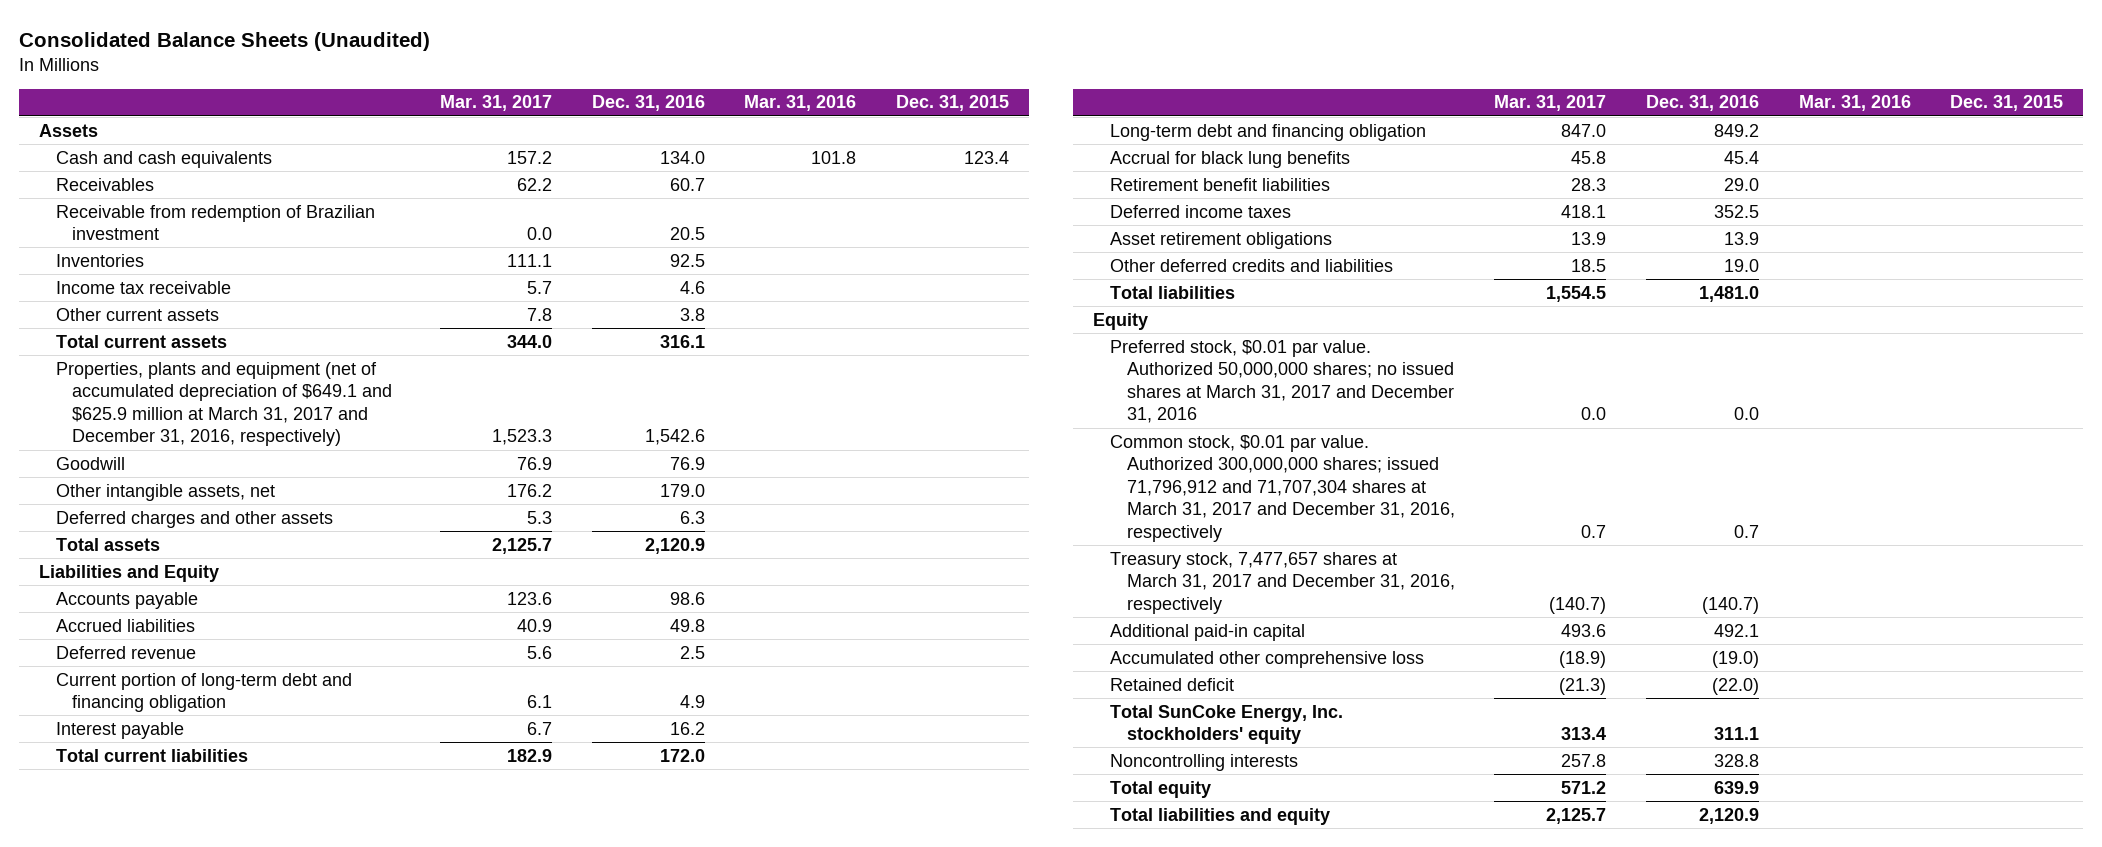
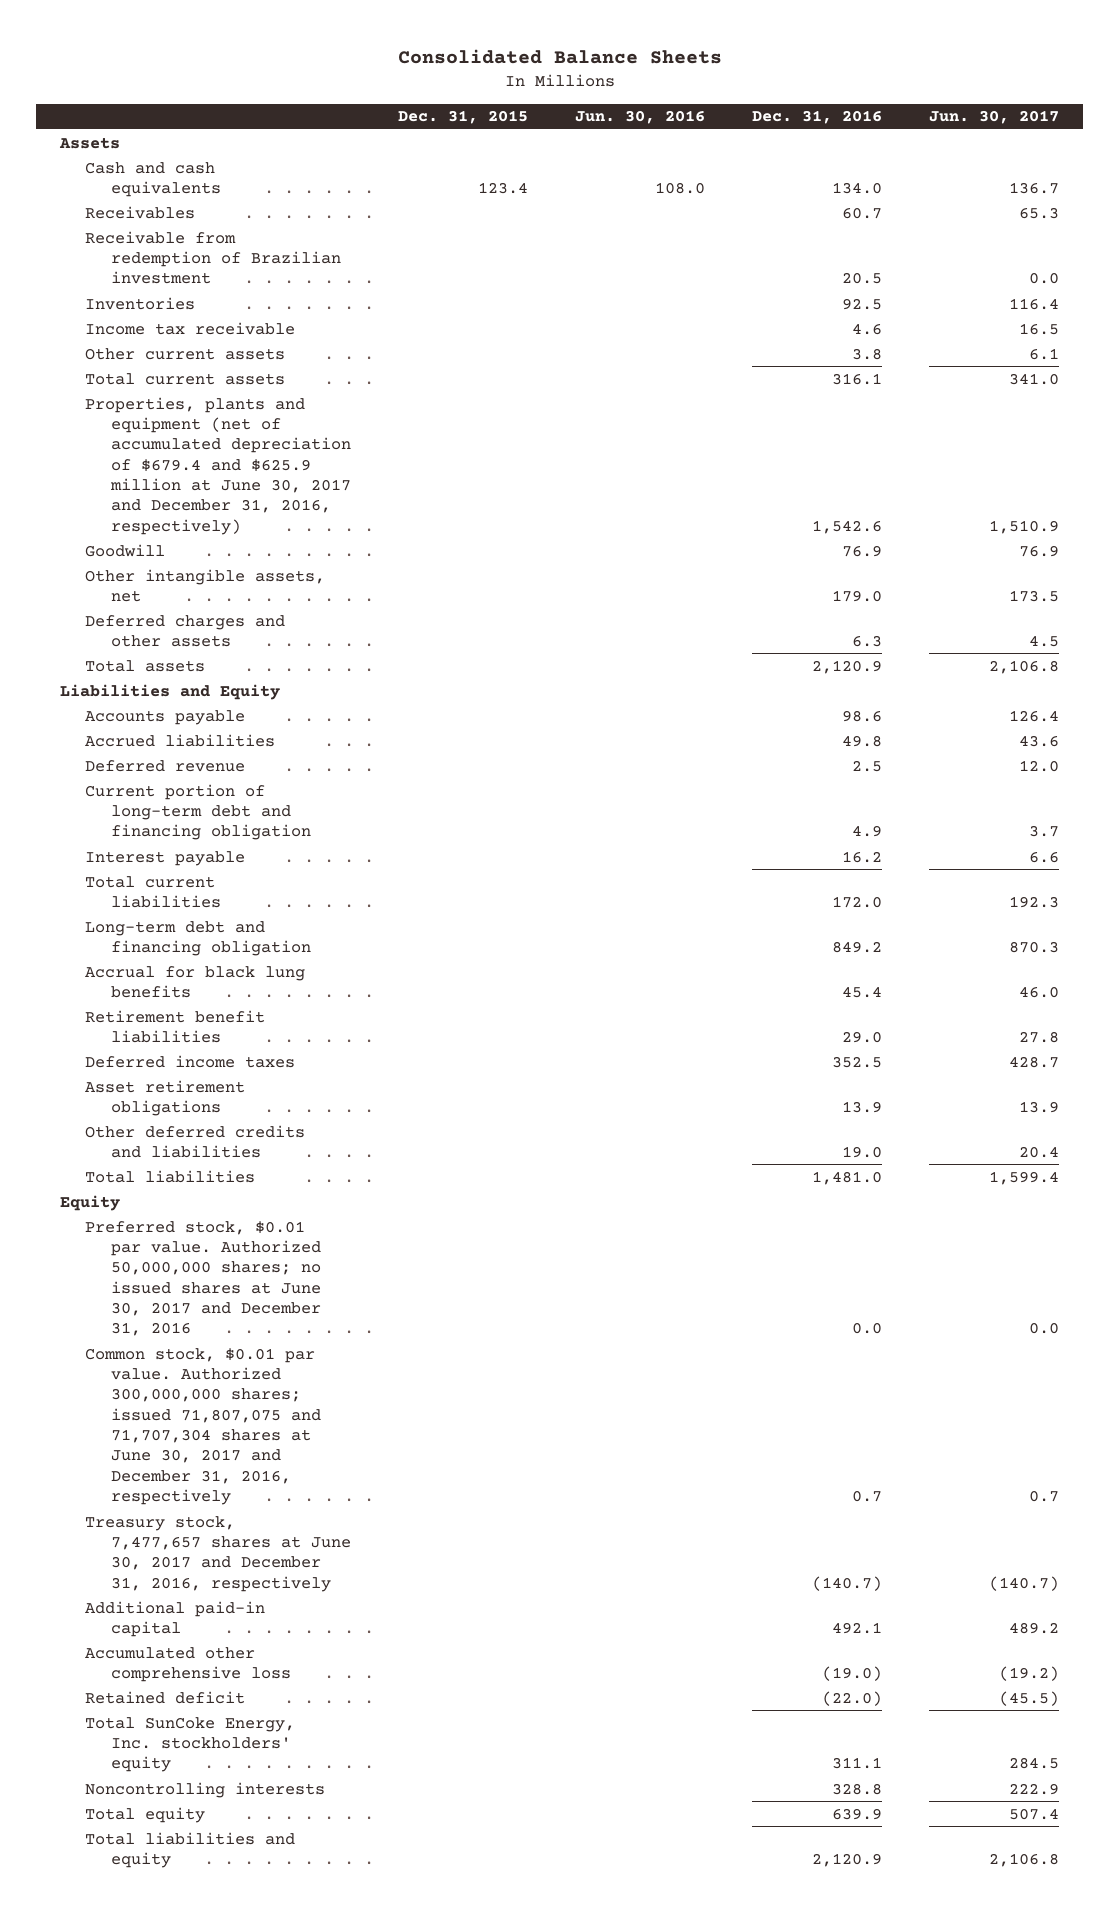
[18,31,430,51] Consolidated Balance Sheets (Unaudited) -> [397,49,722,65] Consolidated Balance Sheets
[439,95,552,112] Mar. 31, 2017 -> none
[744,95,857,112] Mar. 31, 2016 -> none
none -> [574,110,705,125] Jun. 30, 2016
none -> [929,110,1060,125] Jun. 30, 2017
[55,361,393,447] Properties, plants and equipment (net of accumulated depreciation of $649.1 and $625.9 million at March 31, 2017 and December 31, 2016, respectively) -> [85,396,351,535] Properties, plants and equipment (net of accumulated depreciation of $679.4 and $625.9 million at June 30, 2017 and December 31, 2016, respectively)
[1110,339,1454,424] Preferred stock, $0.01 par value. Authorized 50,000,000 shares; no issued shares at March 31, 2017 and December 31, 2016 -> [85,1220,321,1337] Preferred stock, $0.01 par value. Authorized 50,000,000 shares; no issued shares at June 30, 2017 and December 31, 2016
[1110,434,1455,542] Common stock, $0.01 par value. Authorized 300,000,000 shares; issued 71,796,912 and 71,707,304 shares at March 31, 2017 and December 31, 2016, respectively -> [85,1347,321,1506] Common stock, $0.01 par value. Authorized 300,000,000 shares; issued 71,807,075 and 71,707,304 shares at June 30, 2017 and December 31, 2016, respectively
[1110,551,1455,614] Treasury stock, 7,477,657 shares at March 31, 2017 and December 31, 2016, respectively -> [85,1515,351,1592] Treasury stock, 7,477,657 shares at June 30, 2017 and December 31, 2016, respectively

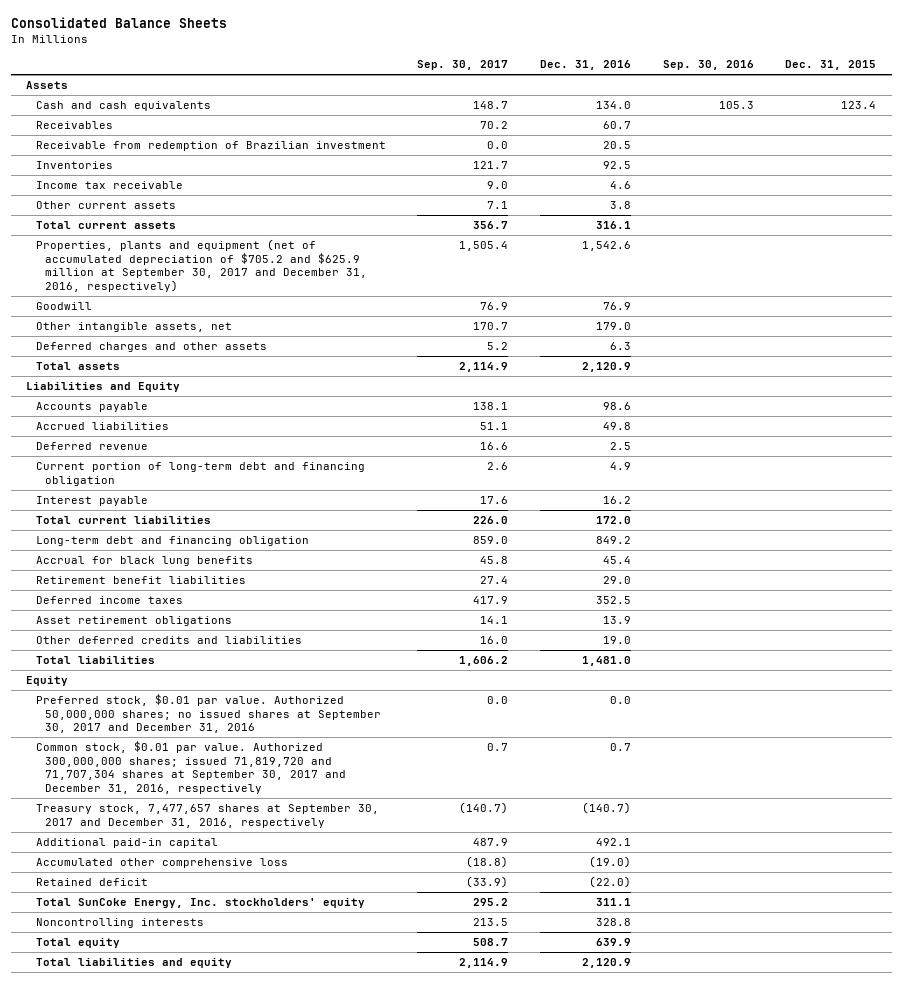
[574,110,705,125] Jun. 30, 2016 -> none
[929,110,1060,125] Jun. 30, 2017 -> none
none -> [417,60,509,71] Sep. 30, 2017
none -> [662,60,754,71] Sep. 30, 2016
[85,396,351,535] Properties, plants and equipment (net of accumulated depreciation of $679.4 and $625.9 million at June 30, 2017 and December 31, 2016, respectively) -> [35,239,367,292] Properties, plants and equipment (net of accumulated depreciation of $705.2 and $625.9 million at September 30, 2017 and December 31, 2016, respectively)
[85,1220,321,1337] Preferred stock, $0.01 par value. Authorized 50,000,000 shares; no issued shares at June 30, 2017 and December 31, 2016 -> [35,694,381,734] Preferred stock, $0.01 par value. Authorized 50,000,000 shares; no issued shares at September 30, 2017 and December 31, 2016
[85,1347,321,1506] Common stock, $0.01 par value. Authorized 300,000,000 shares; issued 71,807,075 and 71,707,304 shares at June 30, 2017 and December 31, 2016, respectively -> [35,741,346,794] Common stock, $0.01 par value. Authorized 300,000,000 shares; issued 71,819,720 and 71,707,304 shares at September 30, 2017 and December 31, 2016, respectively
[85,1515,351,1592] Treasury stock, 7,477,657 shares at June 30, 2017 and December 31, 2016, respectively -> [35,804,379,828] Treasury stock, 7,477,657 shares at September 30, 2017 and December 31, 2016, respectively

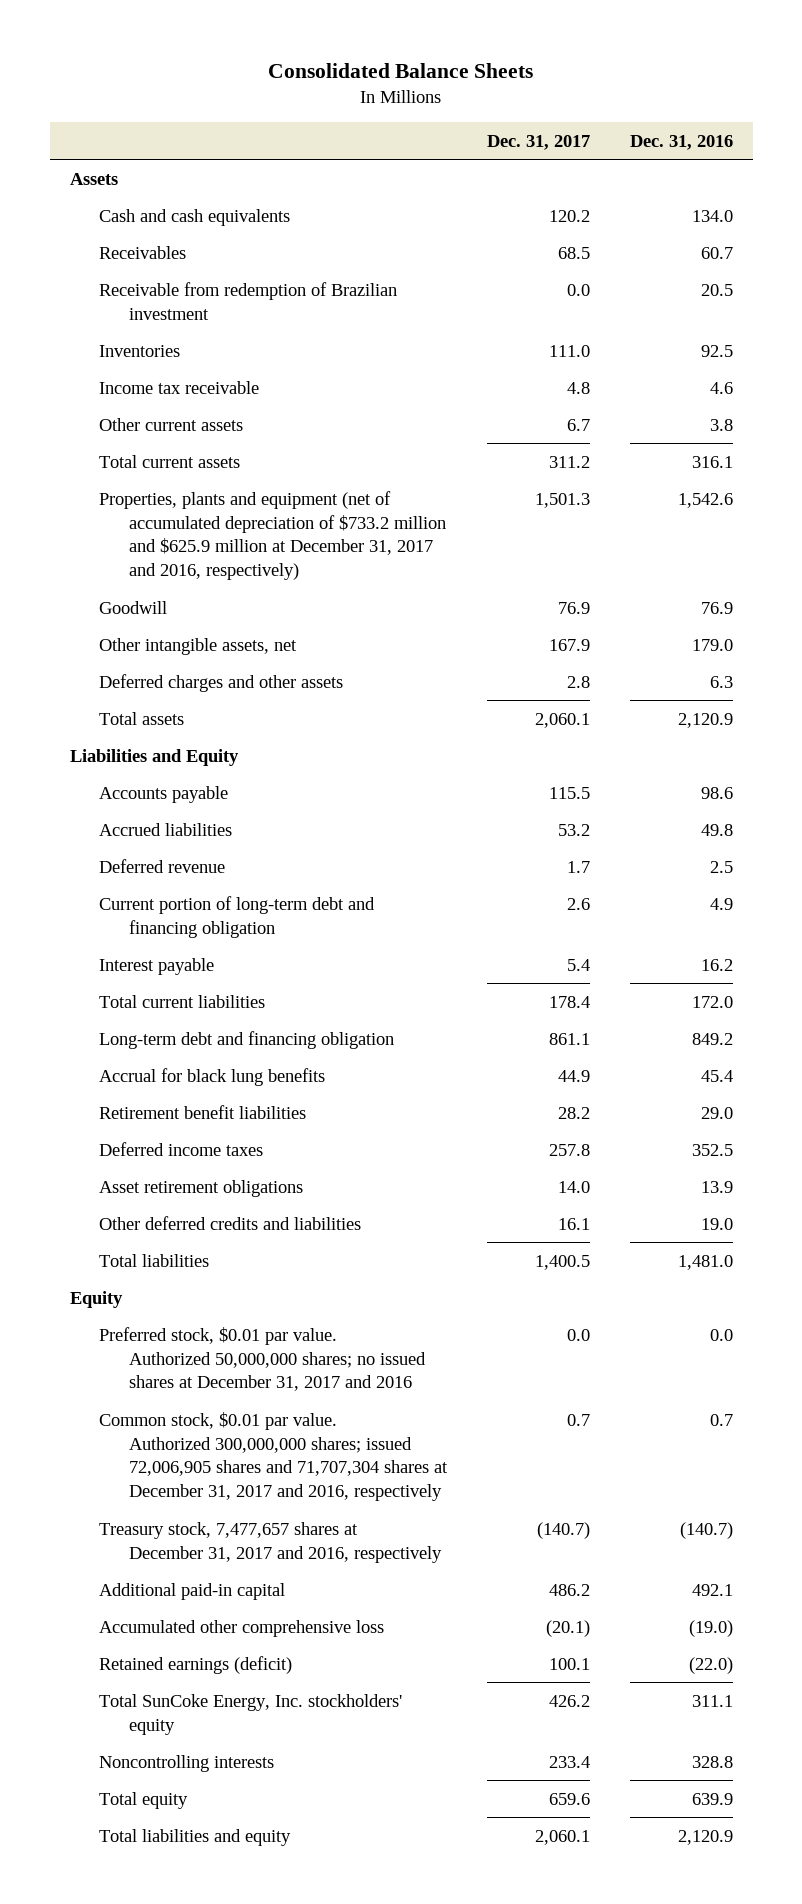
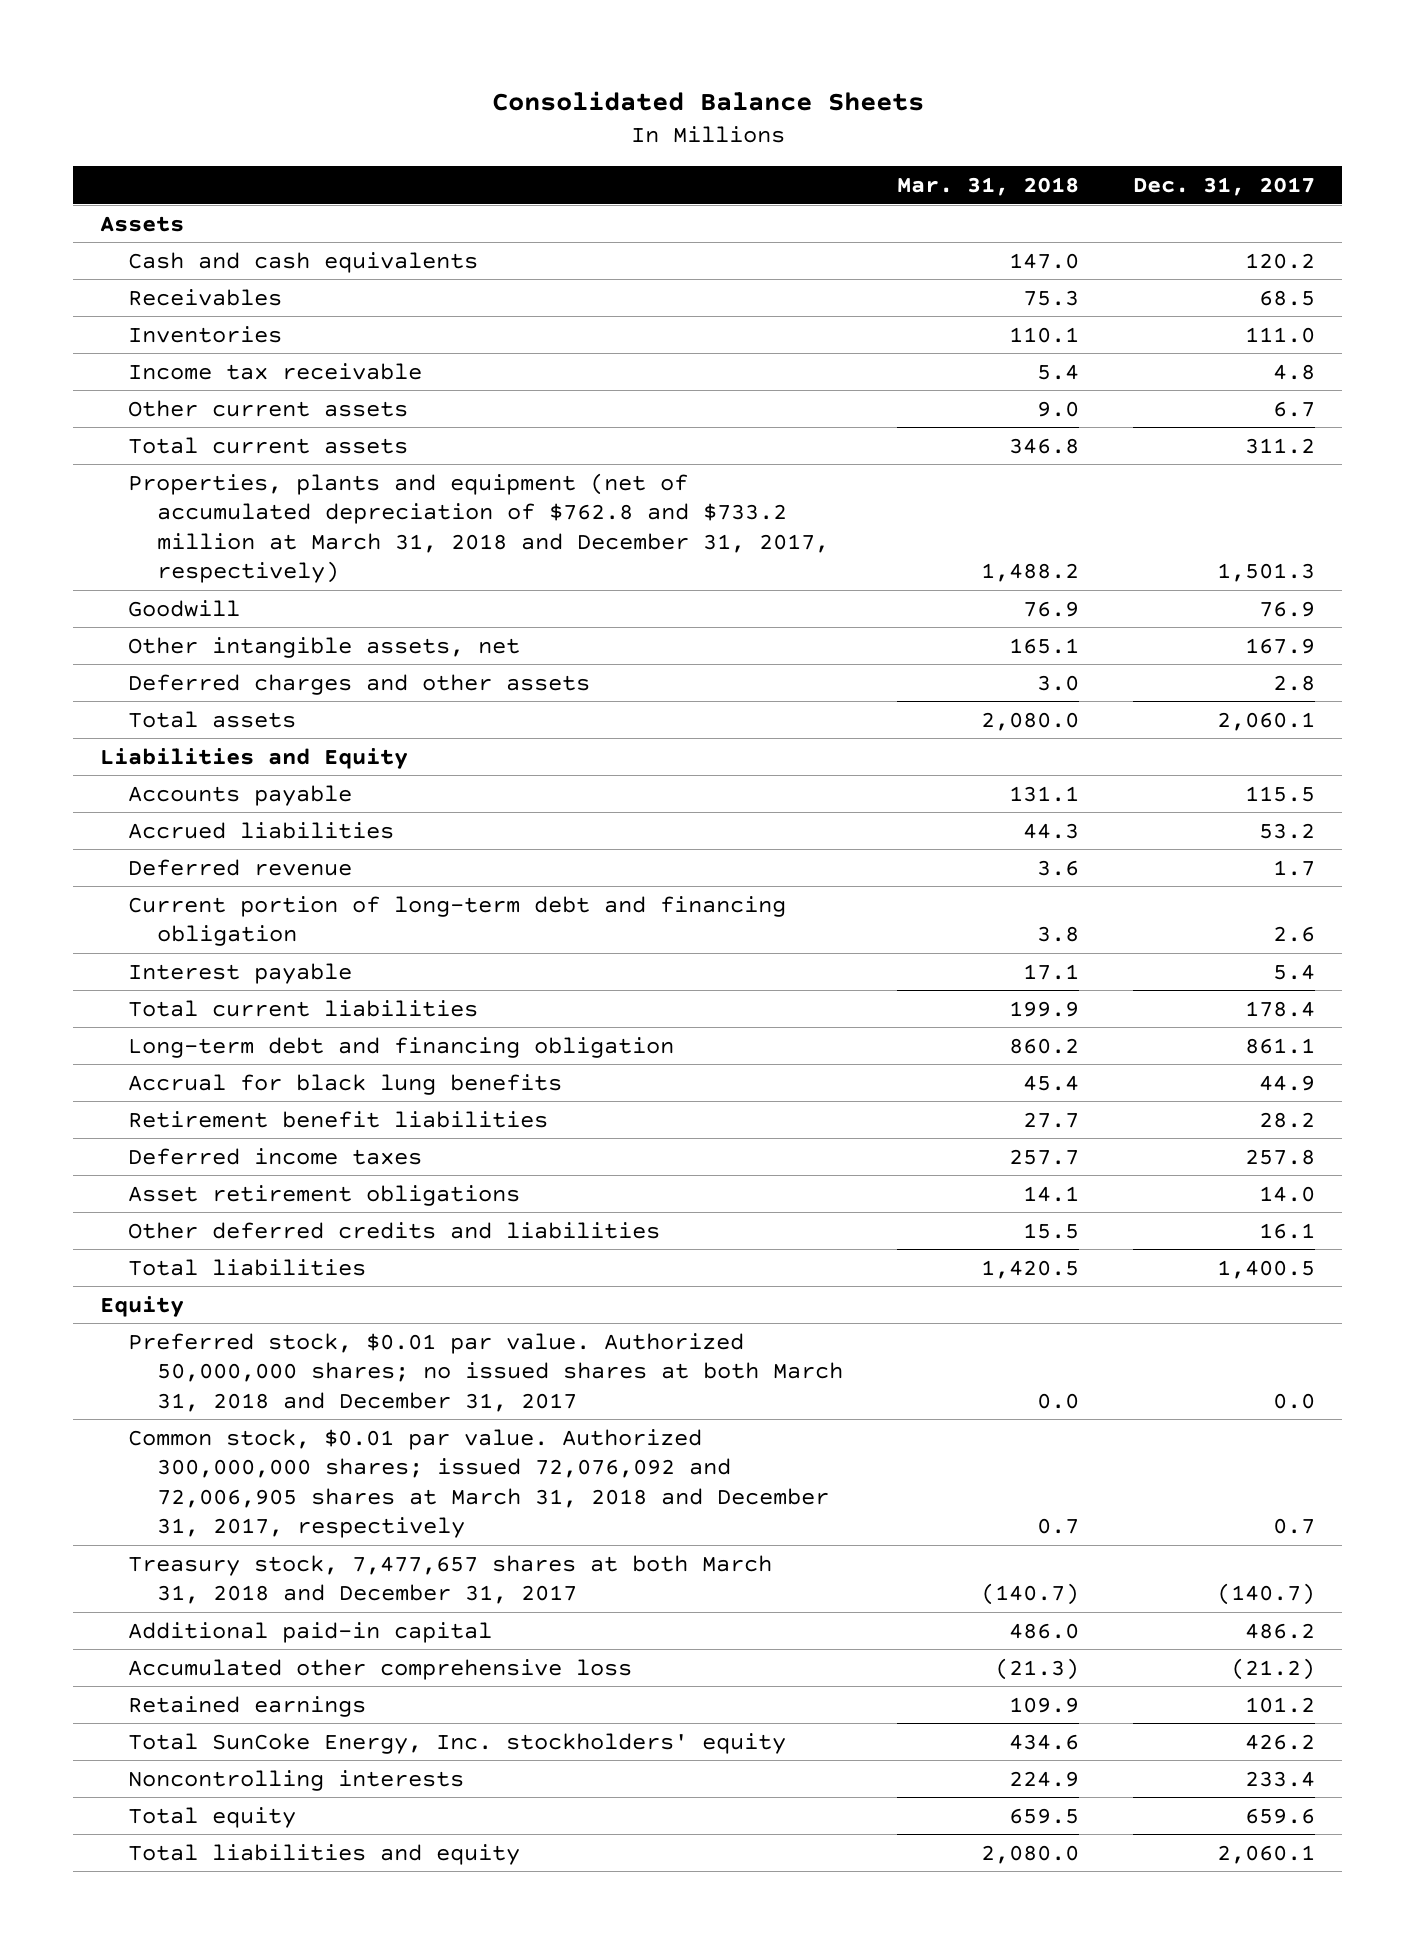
[629,134,733,150] Dec. 31, 2016 -> none
none -> [896,177,1079,197] Mar. 31, 2018
[99,281,398,320] Receivable from redemption of Brazilian investment -> none
[99,490,446,580] Properties, plants and equipment (net of accumulated depreciation of $733.2 million and $625.9 million at December 31, 2017 and 2016, respectively) -> [128,472,829,584] Properties, plants and equipment (net of accumulated depreciation of $762.8 and $733.2 million at March 31, 2018 and December 31, 2017, respectively)
[99,1326,426,1392] Preferred stock, $0.01 par value. Authorized 50,000,000 shares; no issued shares at December 31, 2017 and 2016 -> [128,1332,843,1412] Preferred stock, $0.01 par value. Authorized 50,000,000 shares; no issued shares at both March 31, 2018 and December 31, 2017
[99,1411,448,1501] Common stock, $0.01 par value. Authorized 300,000,000 shares; issued 72,006,905 shares and 71,707,304 shares at December 31, 2017 and 2016, respectively -> [128,1428,829,1539] Common stock, $0.01 par value. Authorized 300,000,000 shares; issued 72,076,092 and 72,006,905 shares at March 31, 2018 and December 31, 2017, respectively
[99,1521,442,1563] Treasury stock, 7,477,657 shares at December 31, 2017 and 2016, respectively -> [128,1554,773,1605] Treasury stock, 7,477,657 shares at both March 31, 2018 and December 31, 2017
[545,1619,590,1637] (20.1) -> [1231,1657,1316,1680] (21.2)
[99,1655,293,1674] Retained earnings (deficit) -> [128,1695,367,1717] Retained earnings
[548,1657,590,1670] 100.1 -> [1245,1696,1316,1713] 101.2

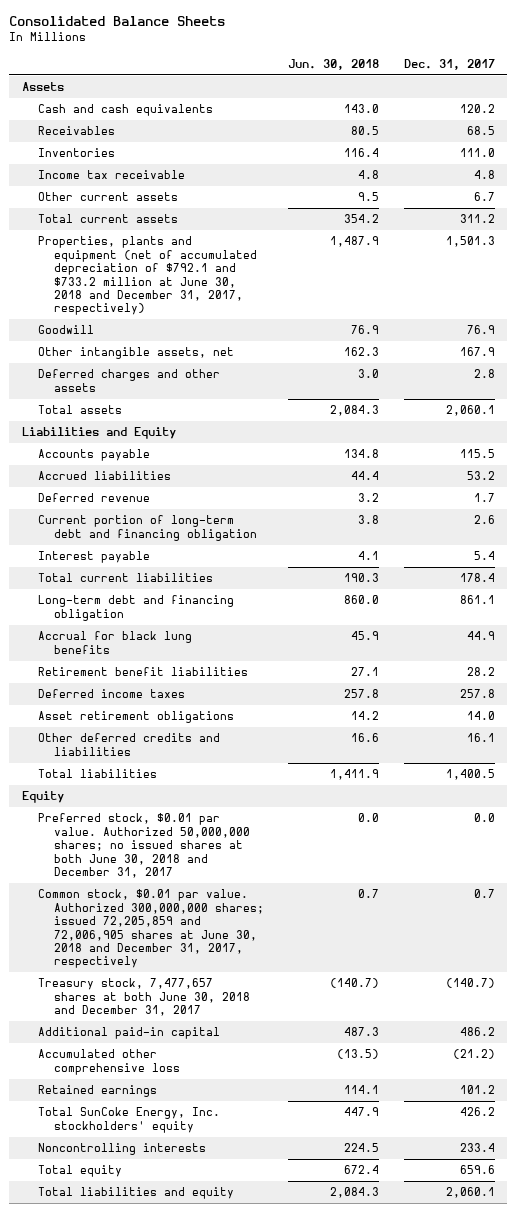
[896,177,1079,197] Mar. 31, 2018 -> none
none -> [288,58,380,70] Jun. 30, 2018
[128,472,829,584] Properties, plants and equipment (net of accumulated depreciation of $762.8 and $733.2 million at March 31, 2018 and December 31, 2017, respectively) -> [37,236,257,316] Properties, plants and equipment (net of accumulated depreciation of $792.1 and $733.2 million at June 30, 2018 and December 31, 2017, respectively)
[128,1332,843,1412] Preferred stock, $0.01 par value. Authorized 50,000,000 shares; no issued shares at both March 31, 2018 and December 31, 2017 -> [37,813,250,878] Preferred stock, $0.01 par value. Authorized 50,000,000 shares; no issued shares at both June 30, 2018 and December 31, 2017
[128,1428,829,1539] Common stock, $0.01 par value. Authorized 300,000,000 shares; issued 72,076,092 and 72,006,905 shares at March 31, 2018 and December 31, 2017, respectively -> [37,889,264,969] Common stock, $0.01 par value. Authorized 300,000,000 shares; issued 72,205,859 and 72,006,905 shares at June 30, 2018 and December 31, 2017, respectively
[128,1554,773,1605] Treasury stock, 7,477,657 shares at both March 31, 2018 and December 31, 2017 -> [37,978,250,1017] Treasury stock, 7,477,657 shares at both June 30, 2018 and December 31, 2017

